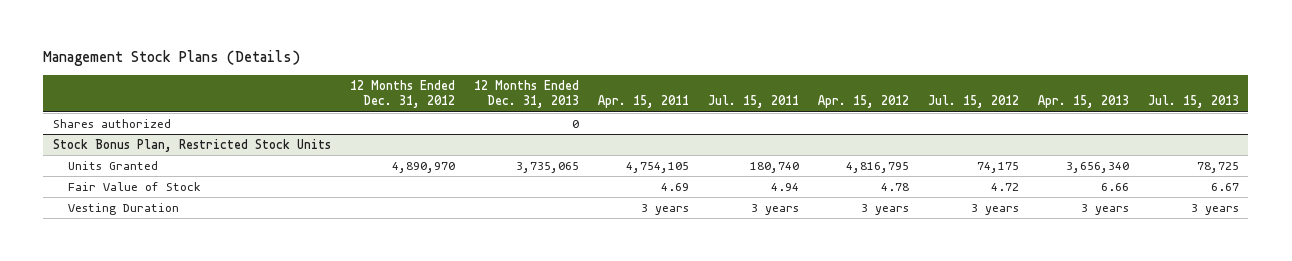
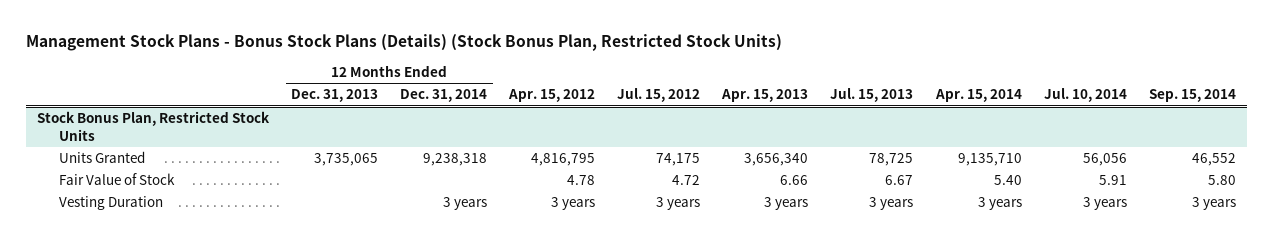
[43,50,301,67] Management Stock Plans (Details) -> [25,34,782,52] Management Stock Plans - Bonus Stock Plans (Details) (Stock Bonus Plan, Restricted Stock Units)
[349,79,455,109] 12 Months Ended Dec. 31, 2012 -> none
[597,95,689,109] Apr. 15, 2011 -> none
[707,95,799,109] Jul. 15, 2011 -> none
none -> [400,89,488,103] Dec. 31, 2014
none -> [934,89,1022,103] Apr. 15, 2014
none -> [1043,88,1127,103] Jul. 10, 2014
none -> [1148,89,1236,103] Sep. 15, 2014
[52,118,171,128] Shares authorized -> none

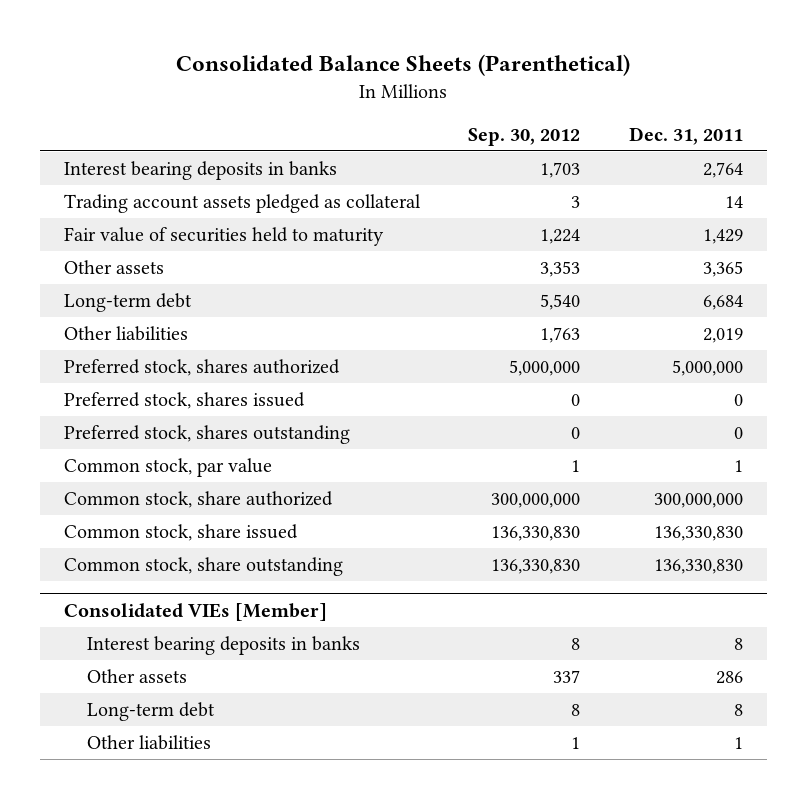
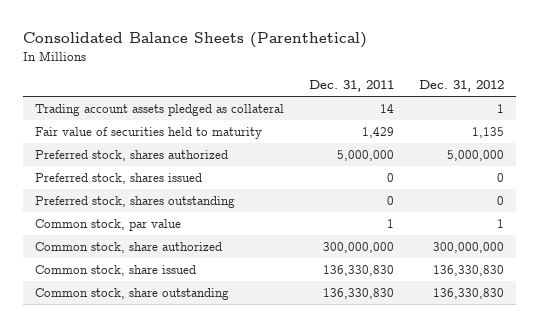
[468,127,581,146] Sep. 30, 2012 -> none
none -> [418,80,504,93] Dec. 31, 2012
[64,161,338,181] Interest bearing deposits in banks -> none
[64,260,165,275] Other assets -> none
[64,293,193,313] Long-term debt -> none
[64,326,189,342] Other liabilities -> none
[64,602,328,621] Consolidated VIEs [Member] -> none
[87,636,361,656] Interest bearing deposits in banks -> none
[87,669,188,684] Other assets -> none
[87,702,216,722] Long-term debt -> none
[87,735,212,751] Other liabilities -> none

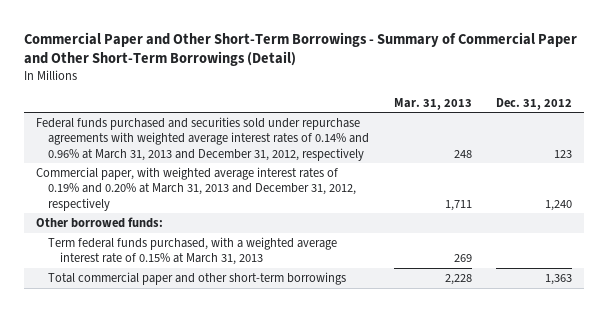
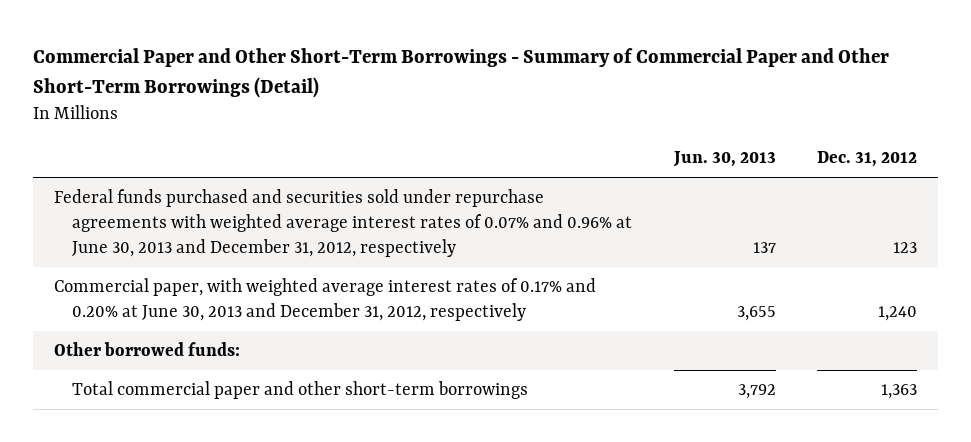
[393,97,472,110] Mar. 31, 2013 -> none
none -> [672,151,776,168] Jun. 30, 2013
[36,116,370,161] Federal funds purchased and securities sold under repurchase agreements with weighted average interest rates of 0.14% and 0.96% at March 31, 2013 and December 31, 2012, respectively -> [53,188,632,257] Federal funds purchased and securities sold under repurchase agreements with weighted average interest rates of 0.07% and 0.96% at June 30, 2013 and December 31, 2012, respectively
[36,166,357,211] Commercial paper, with weighted average interest rates of 0.19% and 0.20% at March 31, 2013 and December 31, 2012, respectively -> [53,277,596,321] Commercial paper, with weighted average interest rates of 0.17% and 0.20% at June 30, 2013 and December 31, 2012, respectively
[48,236,338,266] Term federal funds purchased, with a weighted average interest rate of 0.15% at March 31, 2013 -> none

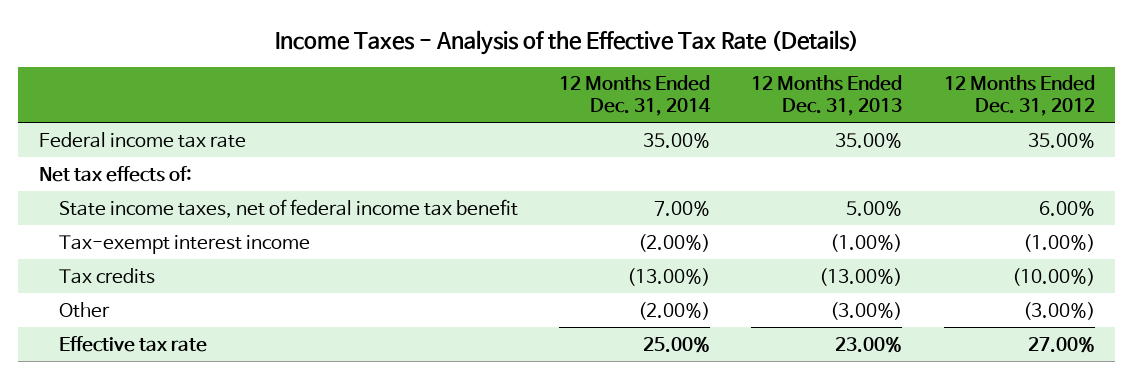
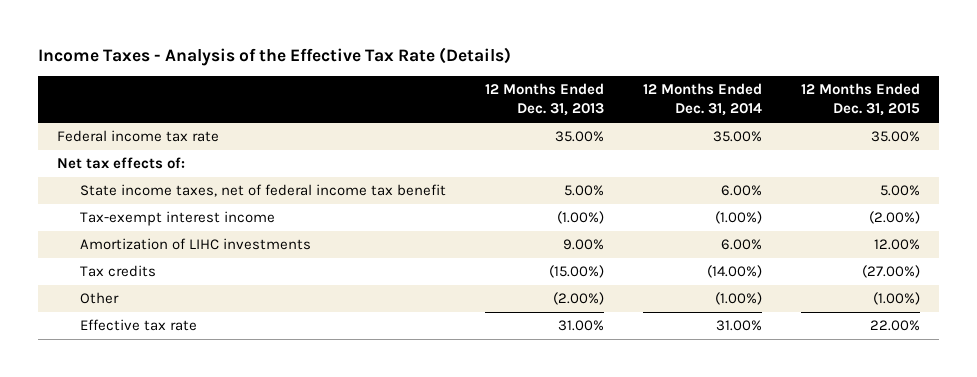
[943,75,1095,117] 12 Months Ended Dec. 31, 2012 -> none
none -> [800,83,920,117] 12 Months Ended Dec. 31, 2015
[654,200,711,216] 7.00% -> [720,185,762,197] 6.00%
[638,233,711,252] (2.00%) -> [714,211,762,225] (1.00%)
none -> [80,238,312,251] Amortization of LIHC investments
[627,267,711,286] (13.00%) -> [706,265,762,279] (14.00%)
[819,267,903,286] (13.00%) -> [548,265,604,279] (15.00%)
[638,301,711,320] (2.00%) -> [714,292,762,306] (1.00%)
[830,301,903,320] (3.00%) -> [552,292,604,306] (2.00%)
[643,335,711,353] 25.00% -> [715,320,762,332] 31.00%
[835,335,903,353] 23.00% -> [557,320,604,332] 31.00%

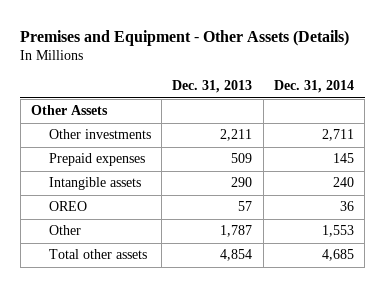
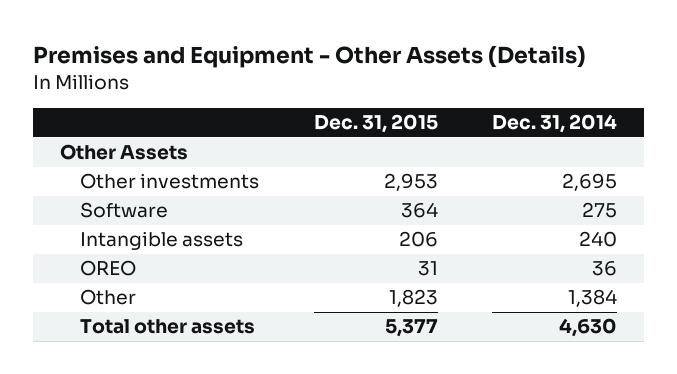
[172,80,253,94] Dec. 31, 2013 -> none
none -> [313,114,438,134] Dec. 31, 2015
[48,153,145,167] Prepaid expenses -> none
[321,129,354,142] 2,711 -> [562,173,618,192] 2,695
none -> [80,202,169,219] Software
[321,225,354,238] 1,553 -> [568,289,618,308] 1,384
[321,249,354,262] 4,685 -> [559,318,618,338] 4,630

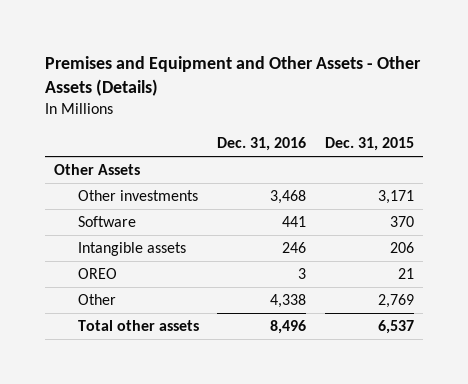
[32,44,586,68] Premises and Equipment - Other Assets (Details) -> [45,56,422,97] Premises and Equipment and Other Assets - Other Assets (Details)
[492,114,618,134] Dec. 31, 2014 -> none
none -> [217,137,307,152] Dec. 31, 2016
[383,173,438,192] 2,953 -> [377,190,414,205] 3,171
[400,202,438,219] 364 -> [389,216,414,228] 370
[417,261,438,277] 31 -> [397,268,414,280] 21
[388,289,438,308] 1,823 -> [377,294,414,309] 2,769
[384,319,438,338] 5,377 -> [377,320,414,335] 6,537

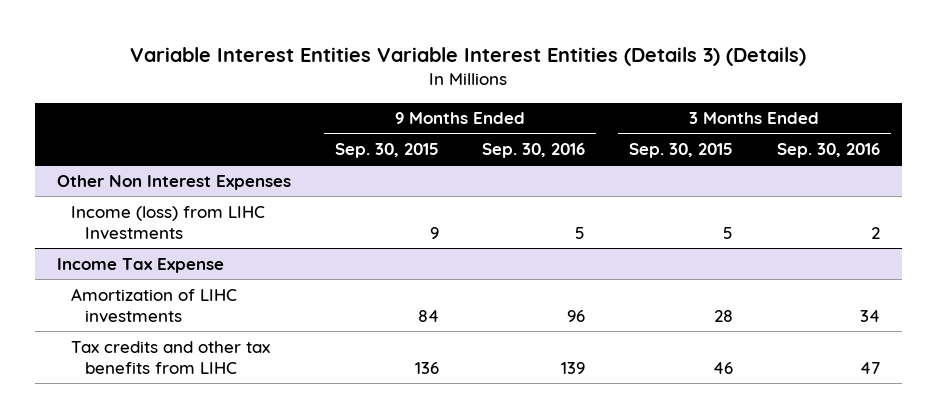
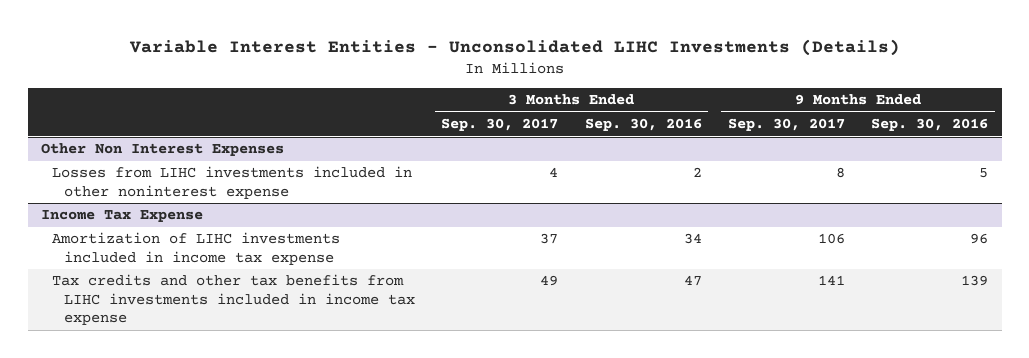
[130,47,807,67] Variable Interest Entities Variable Interest Entities (Details 3) (Details) -> [128,38,900,56] Variable Interest Entities - Unconsolidated LIHC Investments (Details)
[334,142,439,158] Sep. 30, 2015 -> none
[629,142,734,158] Sep. 30, 2015 -> none
none -> [441,118,559,132] Sep. 30, 2017
none -> [728,118,846,132] Sep. 30, 2017
[71,205,266,240] Income (loss) from LIHC Investments -> [52,166,413,199] Losses from LIHC investments included in other noninterest expense
[71,287,238,323] Amortization of LIHC investments -> [52,232,341,265] Amortization of LIHC investments included in income tax expense
[71,340,271,374] Tax credits and other tax benefits from LIHC -> [52,274,415,326] Tax credits and other tax benefits from LIHC investments included in income tax expense

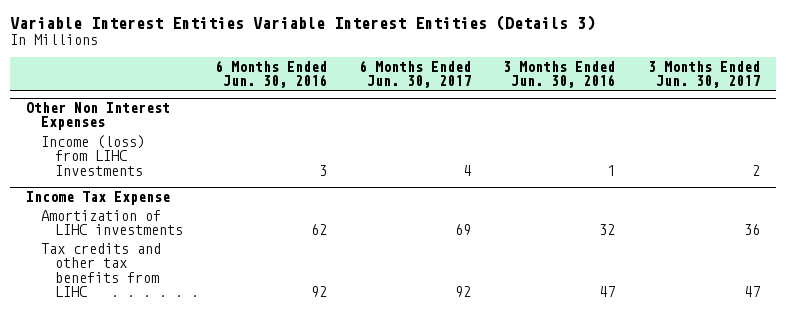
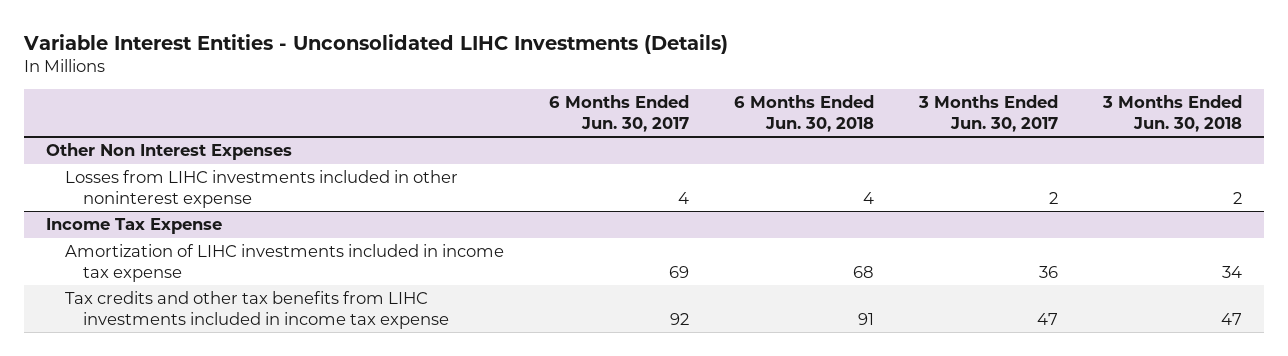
[10,14,596,31] Variable Interest Entities Variable Interest Entities (Details 3) -> [22,33,728,54] Variable Interest Entities - Unconsolidated LIHC Investments (Details)
[215,59,328,88] 6 Months Ended Jun. 30, 2016 -> none
[503,60,616,88] 3 Months Ended Jun. 30, 2016 -> none
none -> [733,95,874,132] 6 Months Ended Jun. 30, 2018
none -> [1101,95,1242,132] 3 Months Ended Jun. 30, 2018
[40,135,145,176] Income (loss) from LIHC Investments -> [64,170,458,208] Losses from LIHC investments included in other noninterest expense
[40,210,183,236] Amortization of LIHC investments -> [64,244,504,282] Amortization of LIHC investments included in income tax expense
[40,243,161,297] Tax credits and other tax benefits from LIHC -> [64,291,450,329] Tax credits and other tax benefits from LIHC investments included in income tax expense

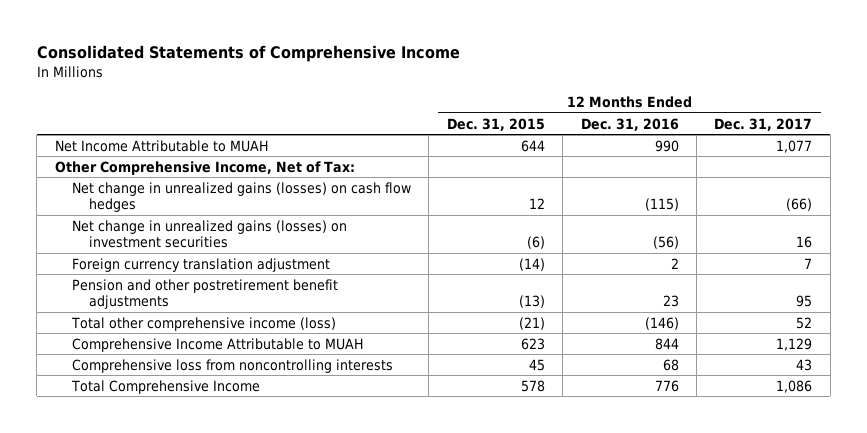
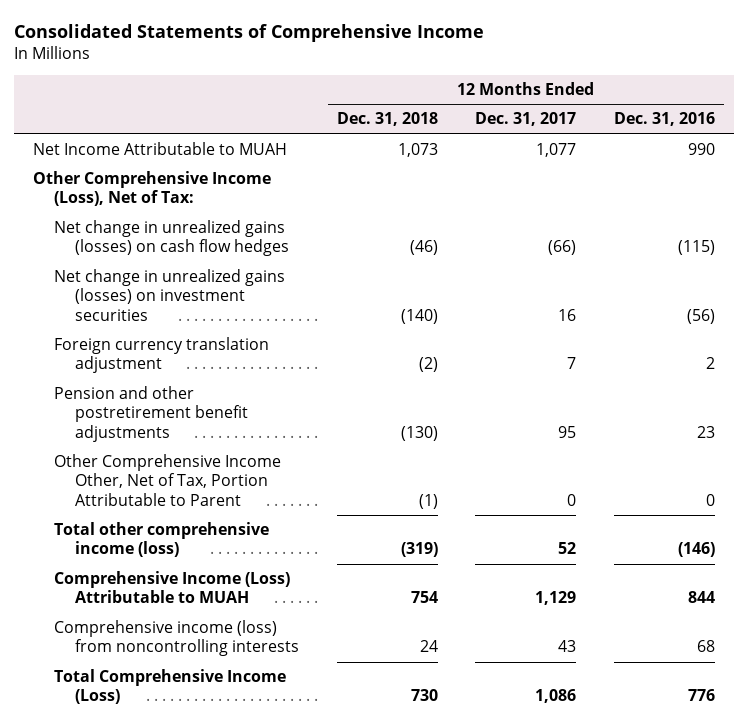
[446,117,545,131] Dec. 31, 2015 -> none
none -> [336,112,438,127] Dec. 31, 2018
[54,160,355,175] Other Comprehensive Income, Net of Tax: -> [32,171,271,207] Other Comprehensive Income (Loss), Net of Tax:
none -> [54,454,282,506] Other Comprehensive Income Other, Net of Tax, Portion Attributable to Parent
[71,337,363,352] Comprehensive Income Attributable to MUAH -> [54,571,291,604] Comprehensive Income (Loss) Attributable to MUAH
[71,358,393,373] Comprehensive loss from noncontrolling interests -> [54,620,300,657] Comprehensive income (loss) from noncontrolling interests
[70,379,260,394] Total Comprehensive Income -> [54,669,287,705] Total Comprehensive Income (Loss)

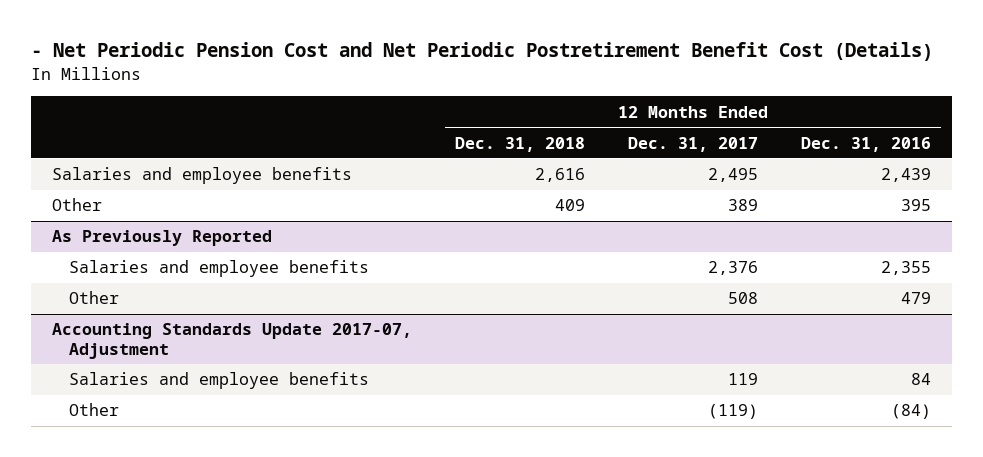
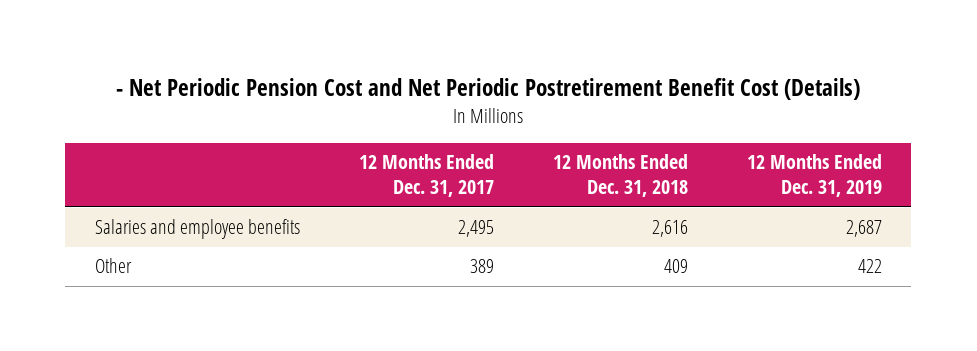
[800,136,931,152] Dec. 31, 2016 -> none
none -> [746,154,882,198] 12 Months Ended Dec. 31, 2019
[52,230,273,247] As Previously Reported -> none
[68,260,369,278] Salaries and employee benefits -> none
[68,291,119,305] Other -> none
[52,323,413,359] Accounting Standards Update 2017-07, Adjustment -> none
[68,372,369,390] Salaries and employee benefits -> none
[68,403,119,417] Other -> none

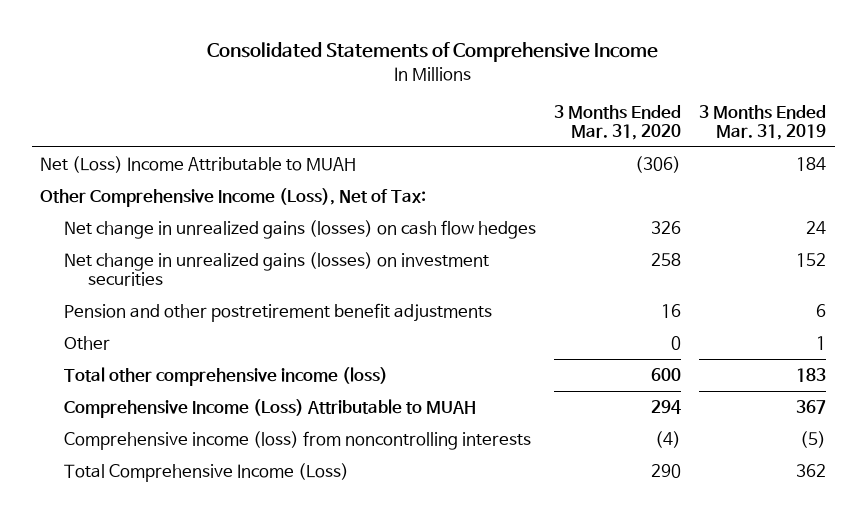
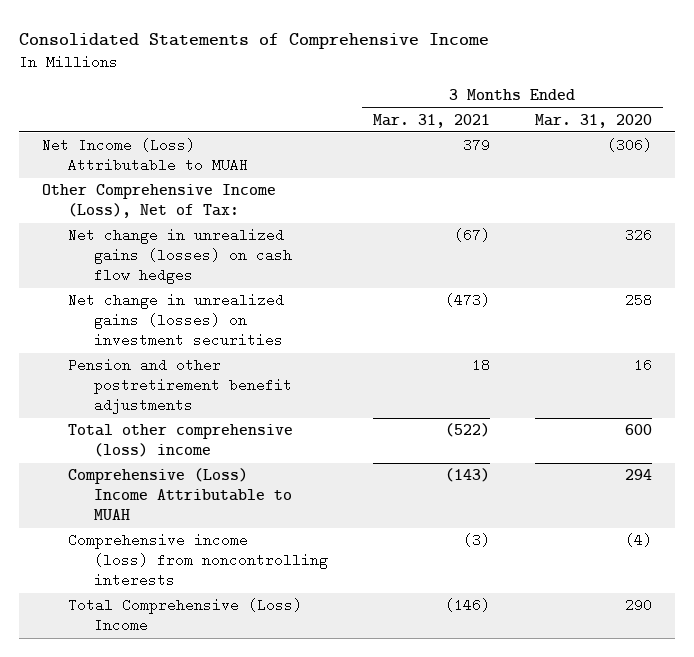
[698,105,826,141] 3 Months Ended Mar. 31, 2019 -> none
none -> [372,113,490,128] Mar. 31, 2021
[40,155,357,173] Net (Loss) Income Attributable to MUAH -> [42,138,248,173] Net Income (Loss) Attributable to MUAH
[64,335,111,350] Other -> none
[64,366,389,386] Total other comprehensive income (loss) -> [67,424,293,458] Total other comprehensive (loss) income
[64,398,477,418] Comprehensive Income (Loss) Attributable to MUAH -> [67,468,292,521] Comprehensive (Loss) Income Attributable to MUAH
[64,462,350,482] Total Comprehensive Income (Loss) -> [67,598,302,633] Total Comprehensive (Loss) Income

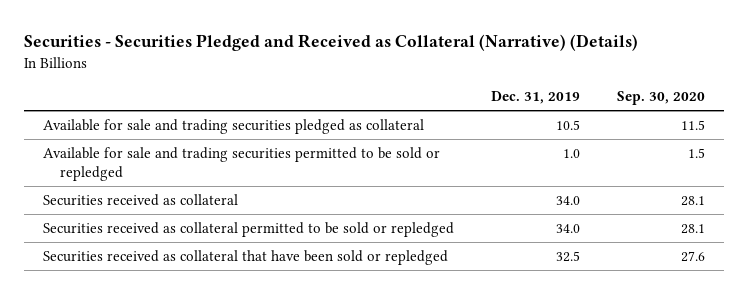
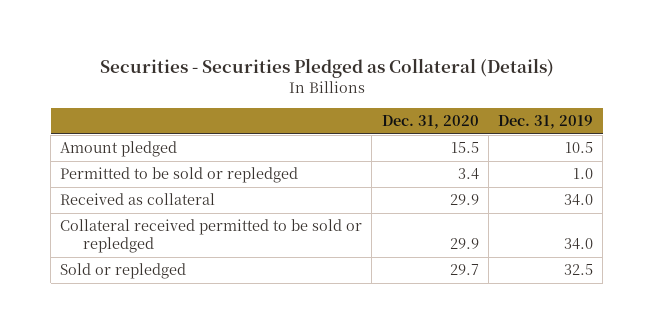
[23,34,638,52] Securities - Securities Pledged and Received as Collateral (Narrative) (Details) -> [99,58,554,79] Securities - Securities Pledged as Collateral (Details)
[617,91,706,106] Sep. 30, 2020 -> none
none -> [381,115,479,130] Dec. 31, 2020
[42,118,424,134] Available for sale and trading securities pledged as collateral -> [60,141,178,158] Amount pledged
[42,146,440,182] Available for sale and trading securities permitted to be sold or repledged -> [60,167,299,184] Permitted to be sold or repledged
[42,193,238,206] Securities received as collateral -> [60,193,216,206] Received as collateral
[42,221,454,237] Securities received as collateral permitted to be sold or repledged -> [60,219,363,253] Collateral received permitted to be sold or repledged
[42,249,448,265] Securities received as collateral that have been sold or repledged -> [60,263,187,280] Sold or repledged

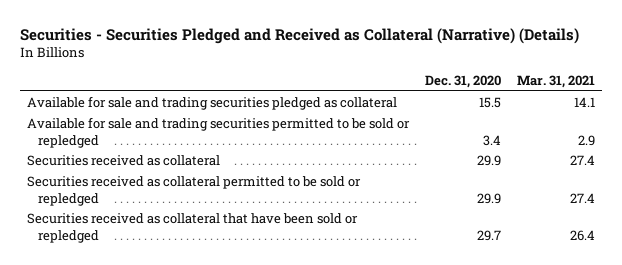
[99,58,554,79] Securities - Securities Pledged as Collateral (Details) -> [19,27,579,44] Securities - Securities Pledged and Received as Collateral (Narrative) (Details)
[498,115,594,130] Dec. 31, 2019 -> none
none -> [516,75,595,89] Mar. 31, 2021
[60,141,178,158] Amount pledged -> [27,96,398,111] Available for sale and trading securities pledged as collateral
[60,167,299,184] Permitted to be sold or repledged -> [27,117,411,148] Available for sale and trading securities permitted to be sold or repledged
[60,193,216,206] Received as collateral -> [27,155,221,167] Securities received as collateral
[60,219,363,253] Collateral received permitted to be sold or repledged -> [27,176,362,206] Securities received as collateral permitted to be sold or repledged
[60,263,187,280] Sold or repledged -> [27,213,359,243] Securities received as collateral that have been sold or repledged

